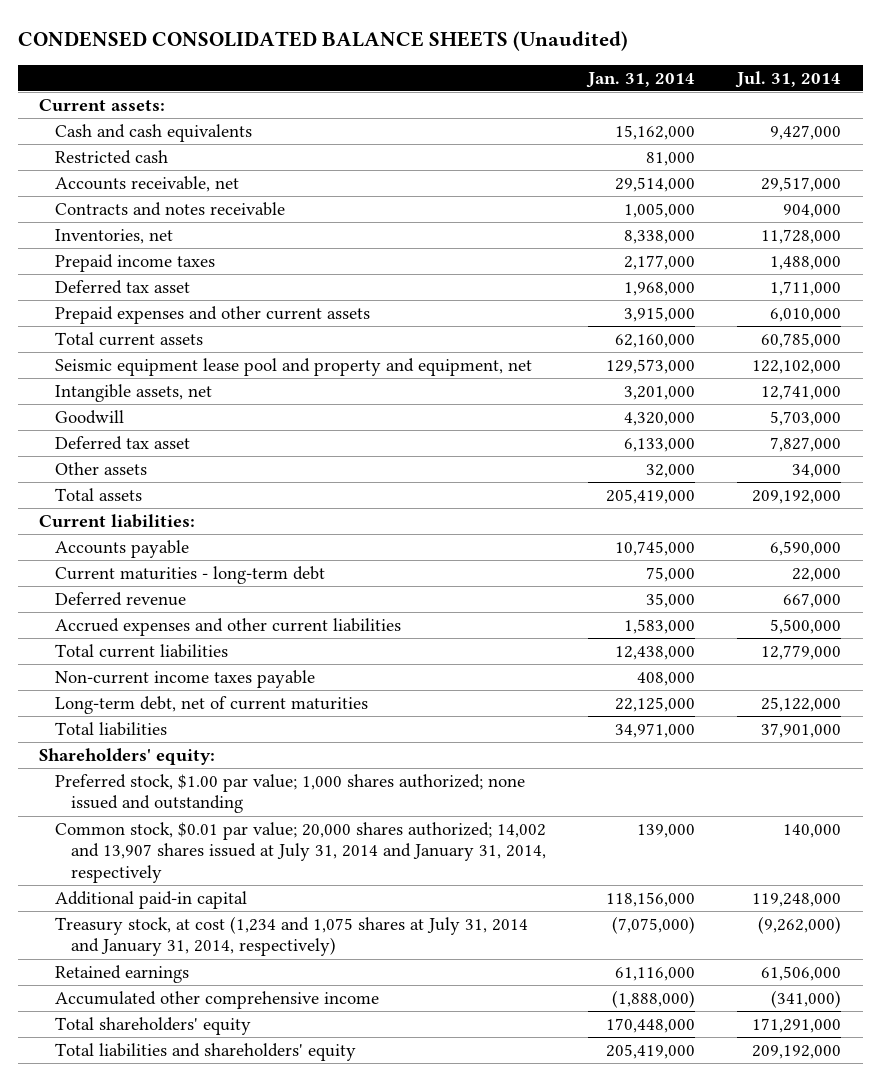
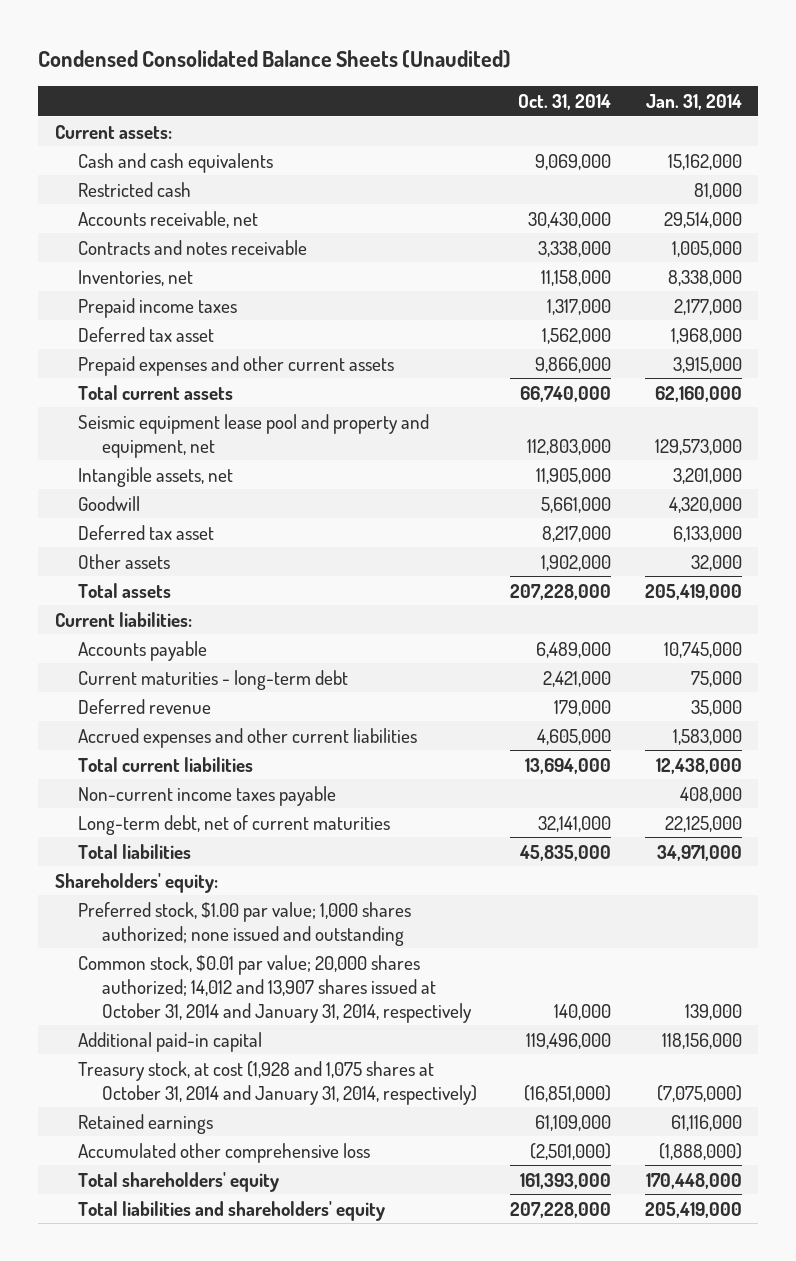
[17,31,628,52] CONDENSED CONSOLIDATED BALANCE SHEETS (Unaudited) -> [38,50,512,69] Condensed Consolidated Balance Sheets (Unaudited)
[735,70,842,88] Jul. 31, 2014 -> none
none -> [518,93,612,110] Oct. 31, 2014
[55,822,547,883] Common stock, $0.01 par value; 20,000 shares authorized; 14,002 and 13,907 shares issued at July 31, 2014 and January 31, 2014, respectively -> [78,954,473,1023] Common stock, $0.01 par value; 20,000 shares authorized; 14,012 and 13,907 shares issued at October 31, 2014 and January 31, 2014, respectively
[55,916,529,957] Treasury stock, at cost (1,234 and 1,075 shares at July 31, 2014 and January 31, 2014, respectively) -> [78,1060,478,1105] Treasury stock, at cost (1,928 and 1,075 shares at October 31, 2014 and January 31, 2014, respectively)
[55,991,380,1010] Accumulated other comprehensive income -> [78,1142,371,1163] Accumulated other comprehensive loss

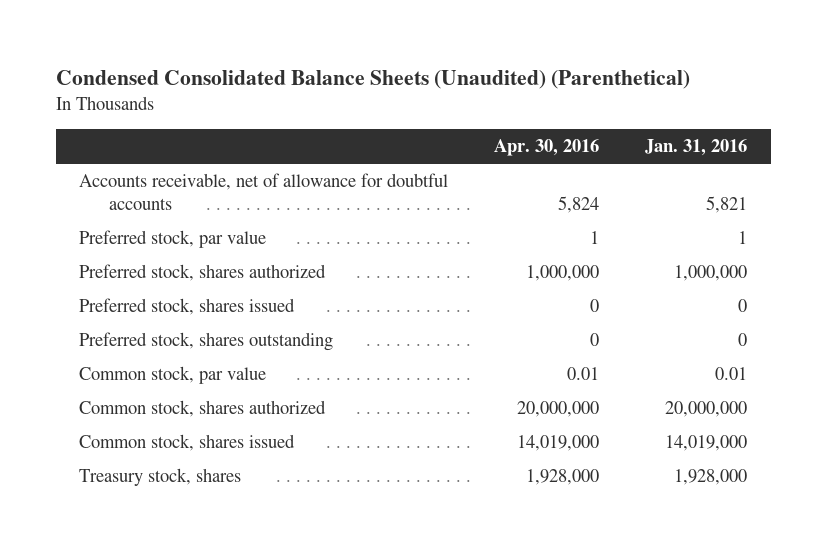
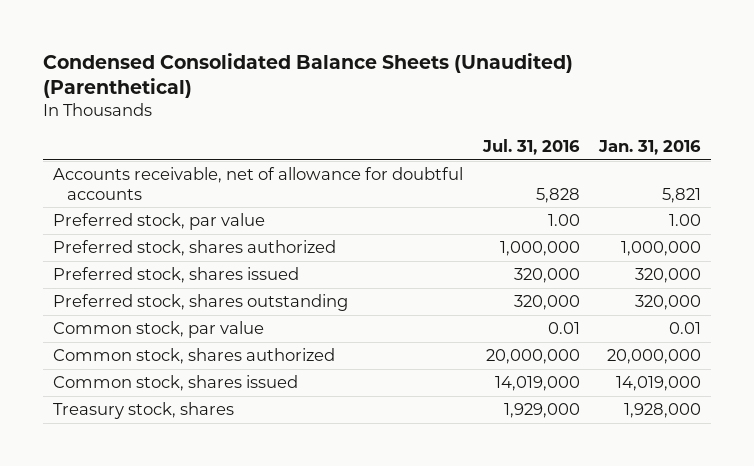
[494,139,600,157] Apr. 30, 2016 -> none
none -> [481,139,580,156] Jul. 31, 2016
[738,231,748,245] 1 -> [669,214,702,227] 1.00
[738,299,748,313] 0 -> [635,268,702,284] 320,000
[738,333,748,347] 0 -> [635,295,702,311] 320,000

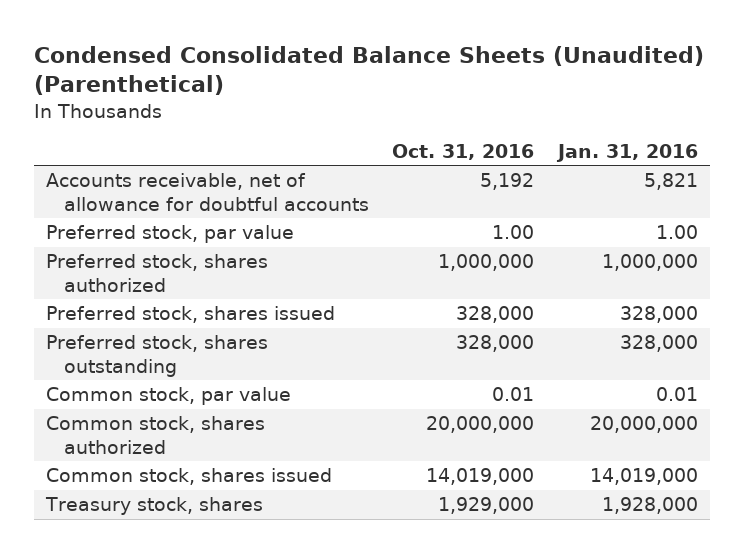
[481,139,580,156] Jul. 31, 2016 -> none
none -> [392,143,535,160] Oct. 31, 2016
[635,268,702,284] 320,000 -> [620,306,699,324] 328,000
[635,295,702,311] 320,000 -> [620,335,699,353] 328,000

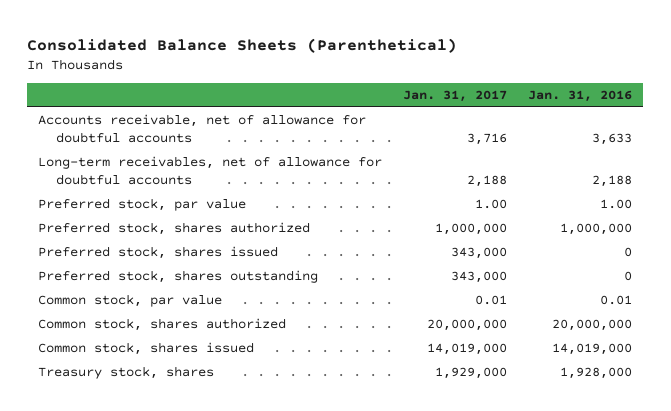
[33,46,704,96] Condensed Consolidated Balance Sheets (Unaudited) (Parenthetical) -> [27,37,458,53] Consolidated Balance Sheets (Parenthetical)
[392,143,535,160] Oct. 31, 2016 -> none
none -> [403,90,508,103] Jan. 31, 2017
[644,173,699,191] 5,821 -> [592,133,633,146] 3,633
none -> [38,156,383,186] Long-term receivables, net of allowance for doubtful accounts
[620,306,699,324] 328,000 -> [624,247,633,258] 0
[620,335,699,353] 328,000 -> [624,271,633,282] 0

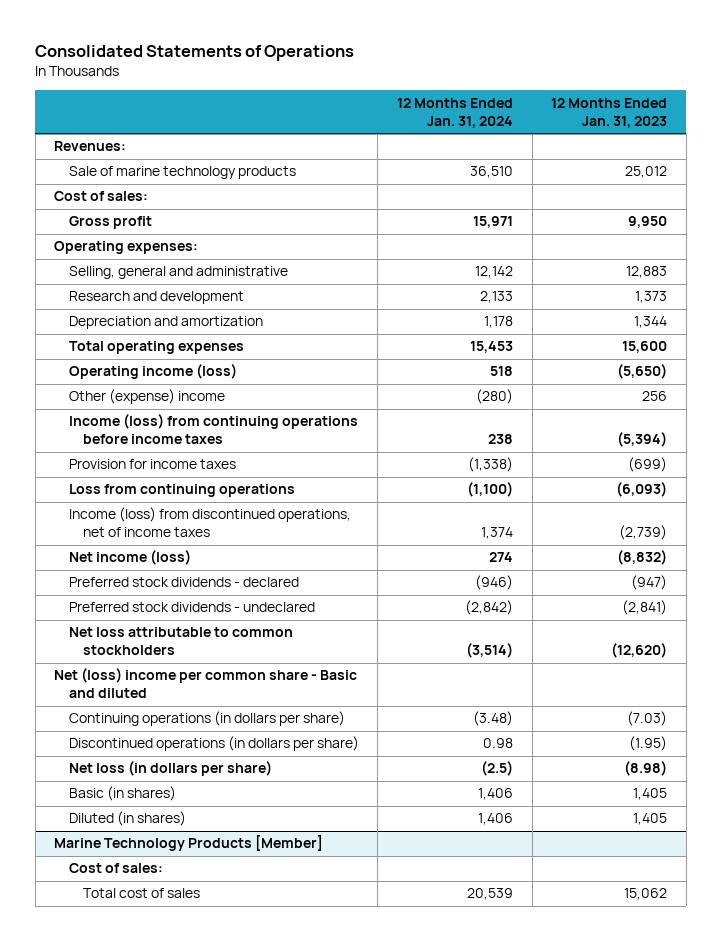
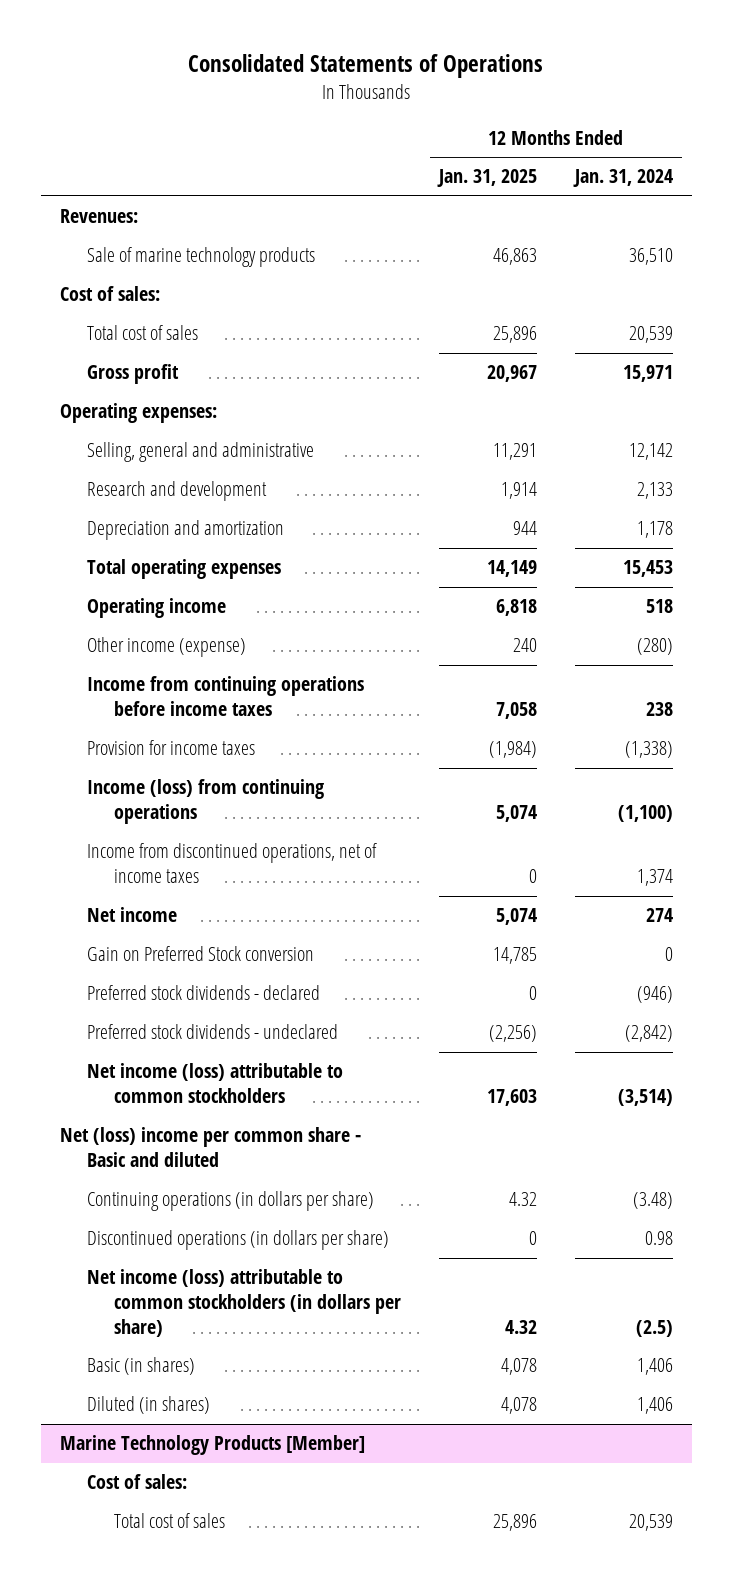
[551,97,668,128] 12 Months Ended Jan. 31, 2023 -> none
none -> [437,169,538,188] Jan. 31, 2025
none -> [87,325,199,341] Total cost of sales
[68,364,237,380] Operating income (loss) -> [87,598,227,619] Operating income
[68,389,225,405] Other (expense) income -> [87,637,247,658] Other income (expense)
[68,414,358,445] Income (loss) from continuing operations before income taxes -> [87,676,365,717] Income from continuing operations before income taxes
[68,484,295,498] Loss from continuing operations -> [87,779,325,825] Income (loss) from continuing operations
[68,507,351,538] Income (loss) from discontinued operations, net of income taxes -> [87,843,378,884] Income from discontinued operations, net of income taxes
[68,550,191,566] Net income (loss) -> [87,907,178,923] Net income
none -> [87,946,315,962] Gain on Preferred Stock conversion
[68,627,293,656] Net loss attributable to common stockholders -> [87,1063,344,1104] Net income (loss) attributable to common stockholders
[68,761,272,777] Net loss (in dollars per share) -> [87,1269,402,1338] Net income (loss) attributable to common stockholders (in dollars per share)

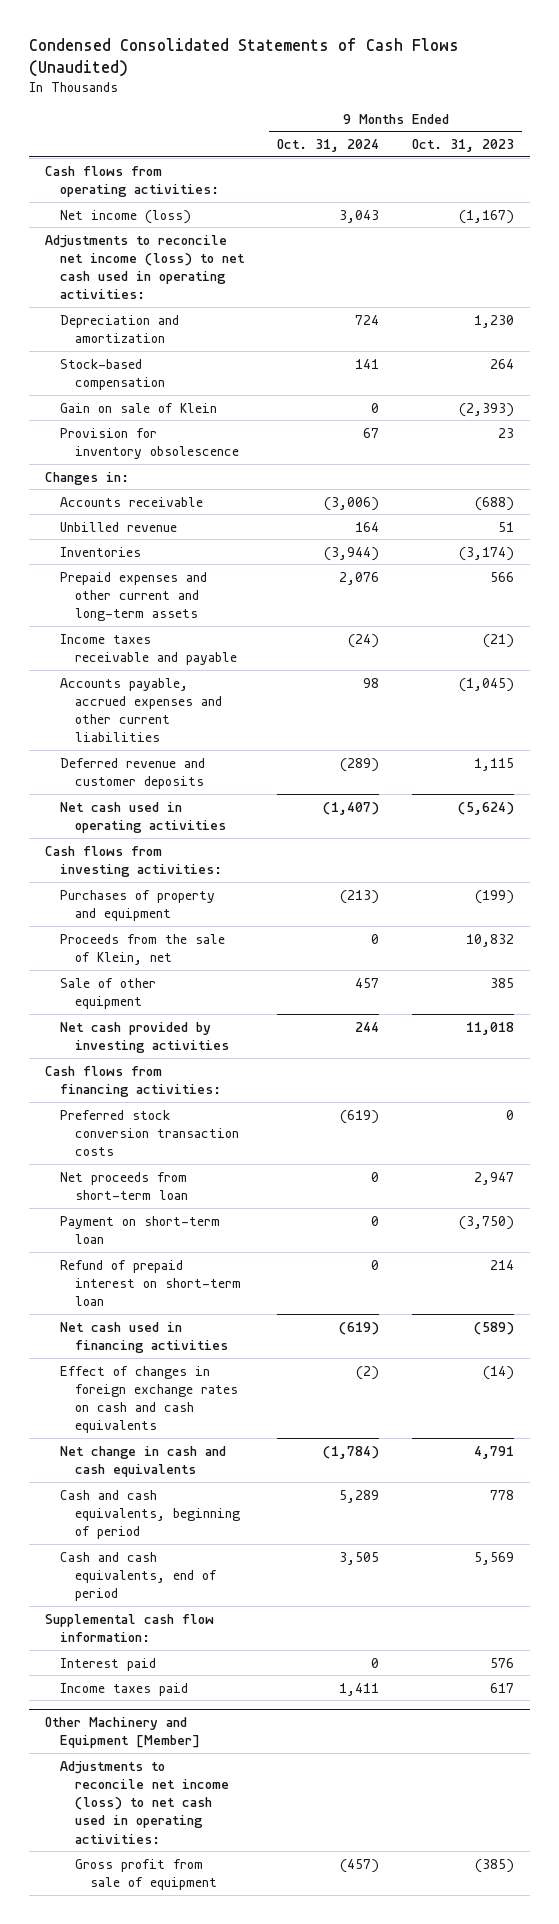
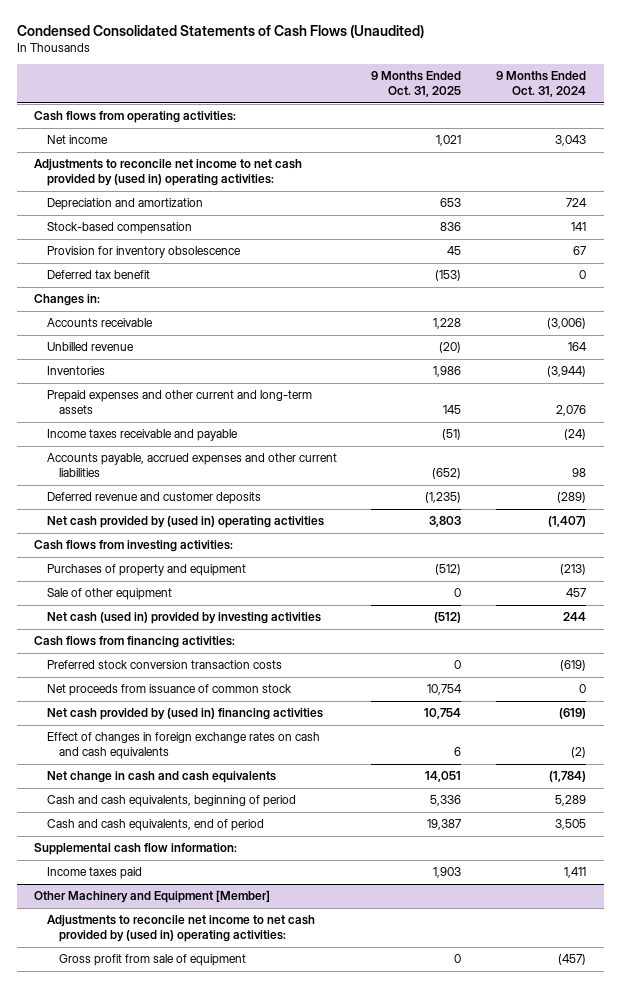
[411,139,514,153] Oct. 31, 2023 -> none
none -> [371,71,462,97] 9 Months Ended Oct. 31, 2025
[60,209,192,224] Net income (loss) -> [46,135,108,145] Net income
[45,234,246,300] Adjustments to reconcile net income (loss) to net cash used in operating activities: -> [34,159,303,187] Adjustments to reconcile net income to net cash provided by (used in) operating activities:
[60,402,218,413] Gain on sale of Klein -> none
none -> [46,270,150,280] Deferred tax benefit
[60,801,226,833] Net cash used in operating activities -> [46,516,324,529] Net cash provided by (used in) operating activities
[60,933,226,965] Proceeds from the sale of Klein, net -> none
[60,1021,229,1053] Net cash provided by investing activities -> [46,612,321,625] Net cash (used in) provided by investing activities
[60,1171,188,1200] Net proceeds from short-term loan -> none
[60,1215,221,1244] Payment on short-term loan -> none
[60,1259,241,1307] Refund of prepaid interest on short-term loan -> none
none -> [46,684,292,697] Net proceeds from issuance of common stock
[60,1321,228,1353] Net cash used in financing activities -> [46,708,323,721] Net cash provided by (used in) financing activities
[60,1657,157,1671] Interest paid -> none
[60,1760,229,1844] Adjustments to reconcile net income (loss) to net cash used in operating activities: -> [46,915,315,943] Adjustments to reconcile net income to net cash provided by (used in) operating activities:

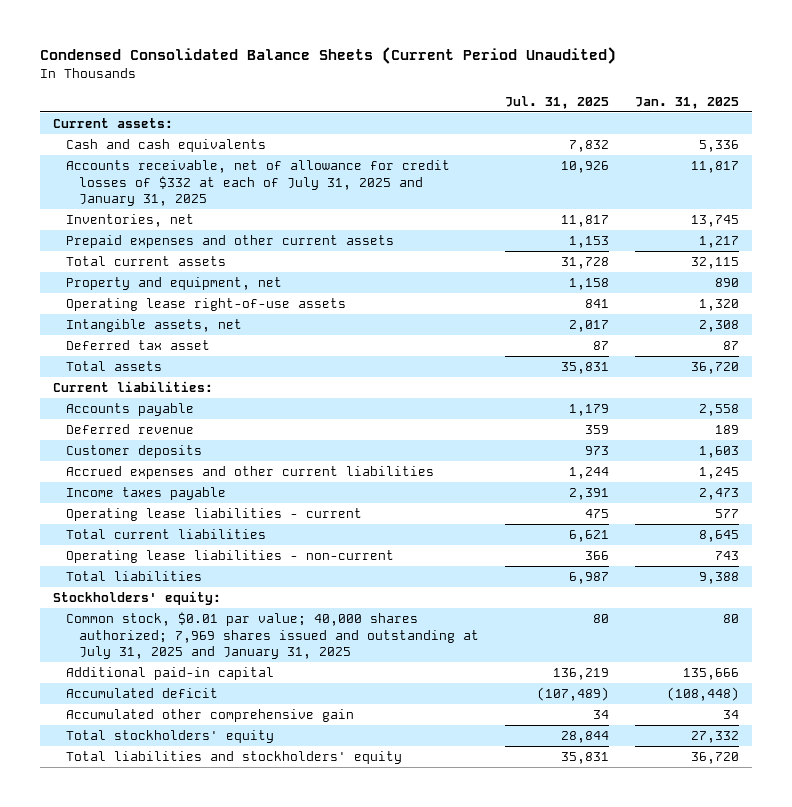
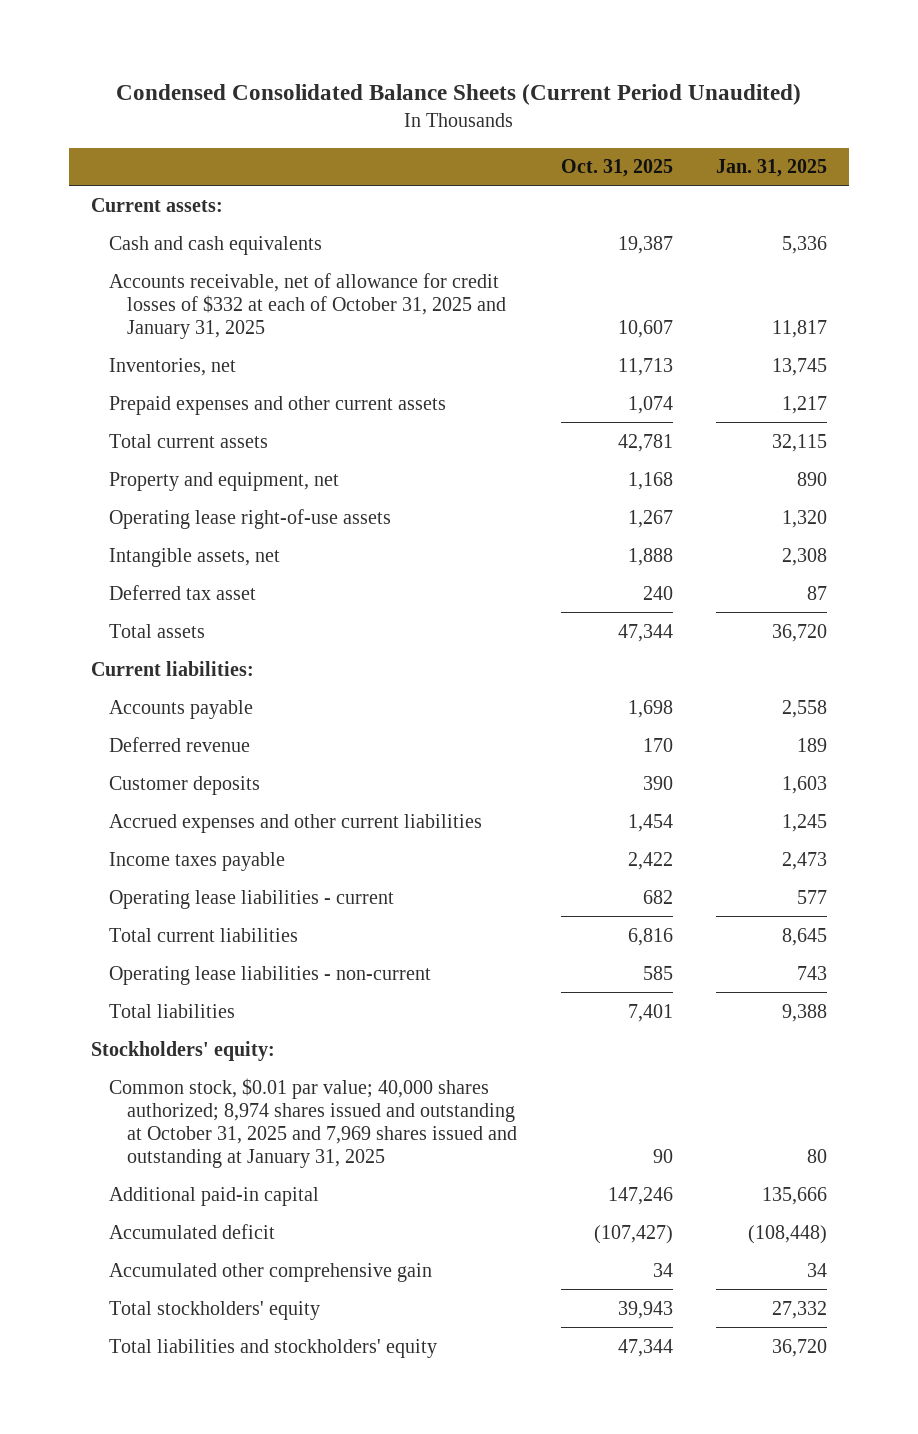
[505,95,610,109] Jul. 31, 2025 -> none
none -> [560,159,673,178] Oct. 31, 2025
[66,159,451,207] Accounts receivable, net of allowance for credit losses of $332 at each of July 31, 2025 and January 31, 2025 -> [109,272,507,339] Accounts receivable, net of allowance for credit losses of $332 at each of October 31, 2025 and January 31, 2025
[66,611,480,660] Common stock, $0.01 par value; 40,000 shares authorized; 7,969 shares issued and outstanding at July 31, 2025 and January 31, 2025 -> [109,1077,518,1168] Common stock, $0.01 par value; 40,000 shares authorized; 8,974 shares issued and outstanding at October 31, 2025 and 7,969 shares issued and outstanding at January 31, 2025

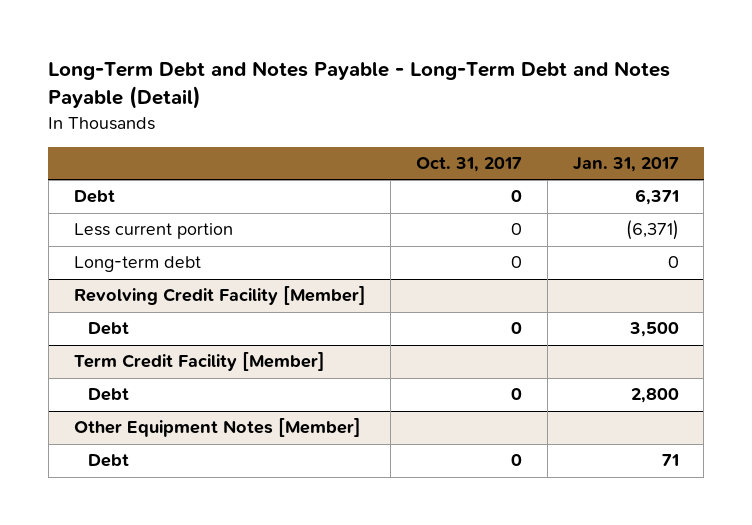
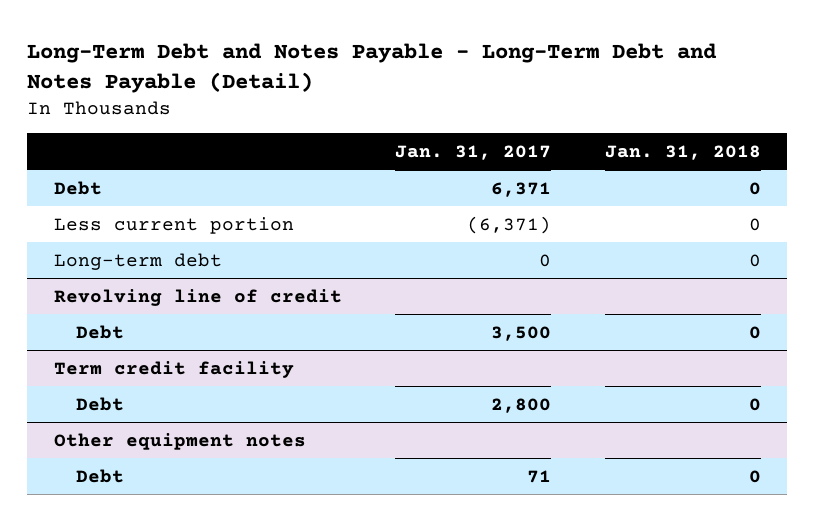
[416,157,523,173] Oct. 31, 2017 -> none
none -> [604,145,761,161] Jan. 31, 2018
[73,286,366,306] Revolving Credit Facility [Member] -> [54,288,343,306] Revolving line of credit
[73,352,325,372] Term Credit Facility [Member] -> [54,360,295,378] Term credit facility
[73,418,361,438] Other Equipment Notes [Member] -> [54,432,307,450] Other equipment notes

